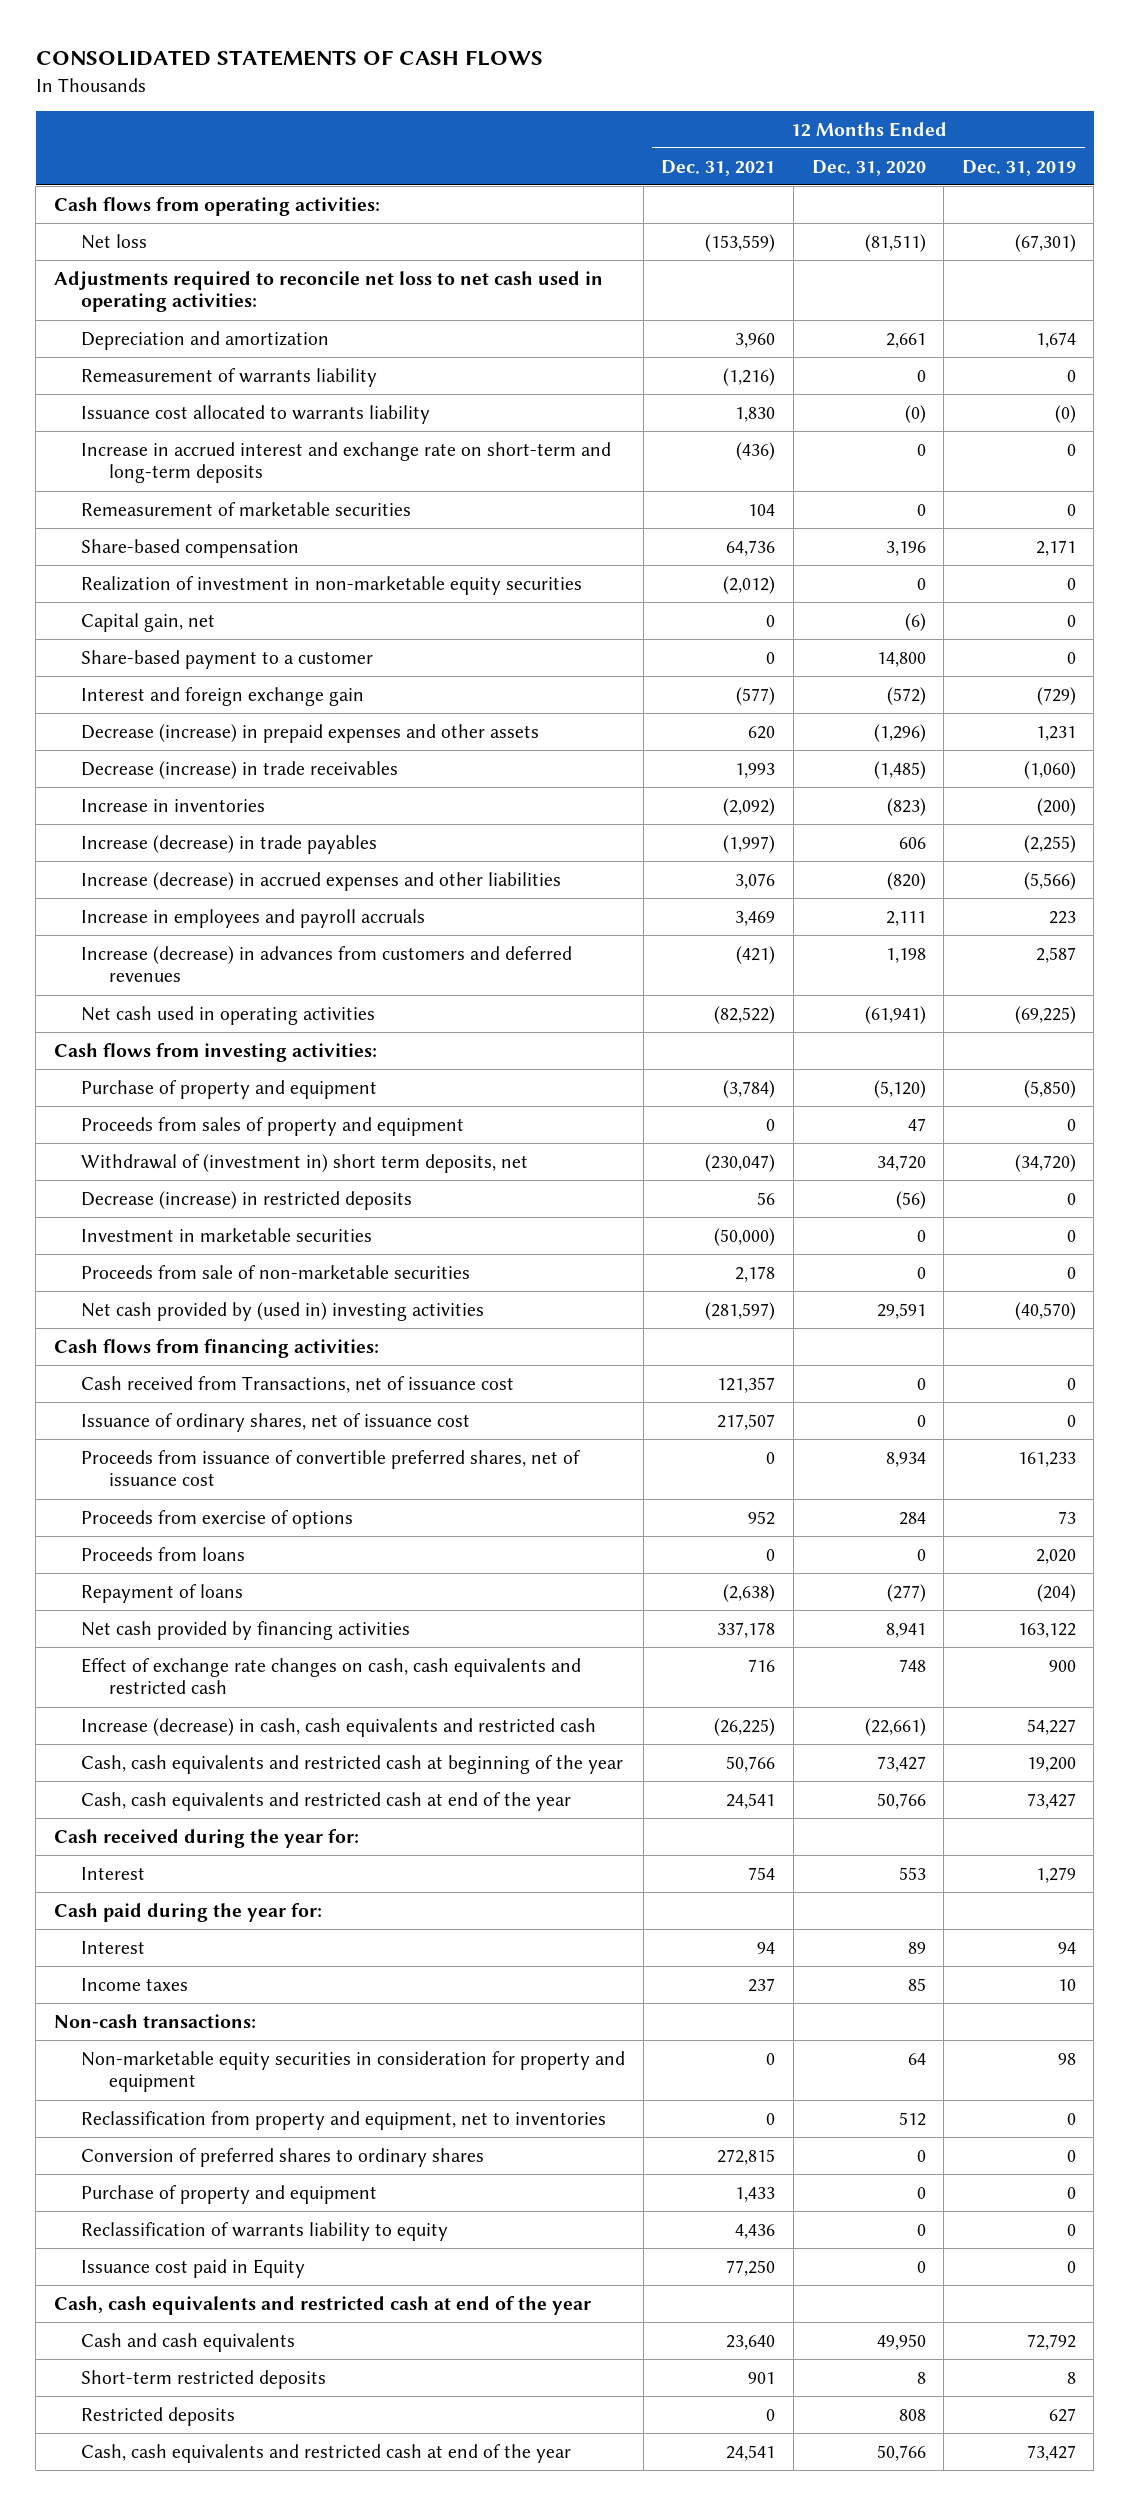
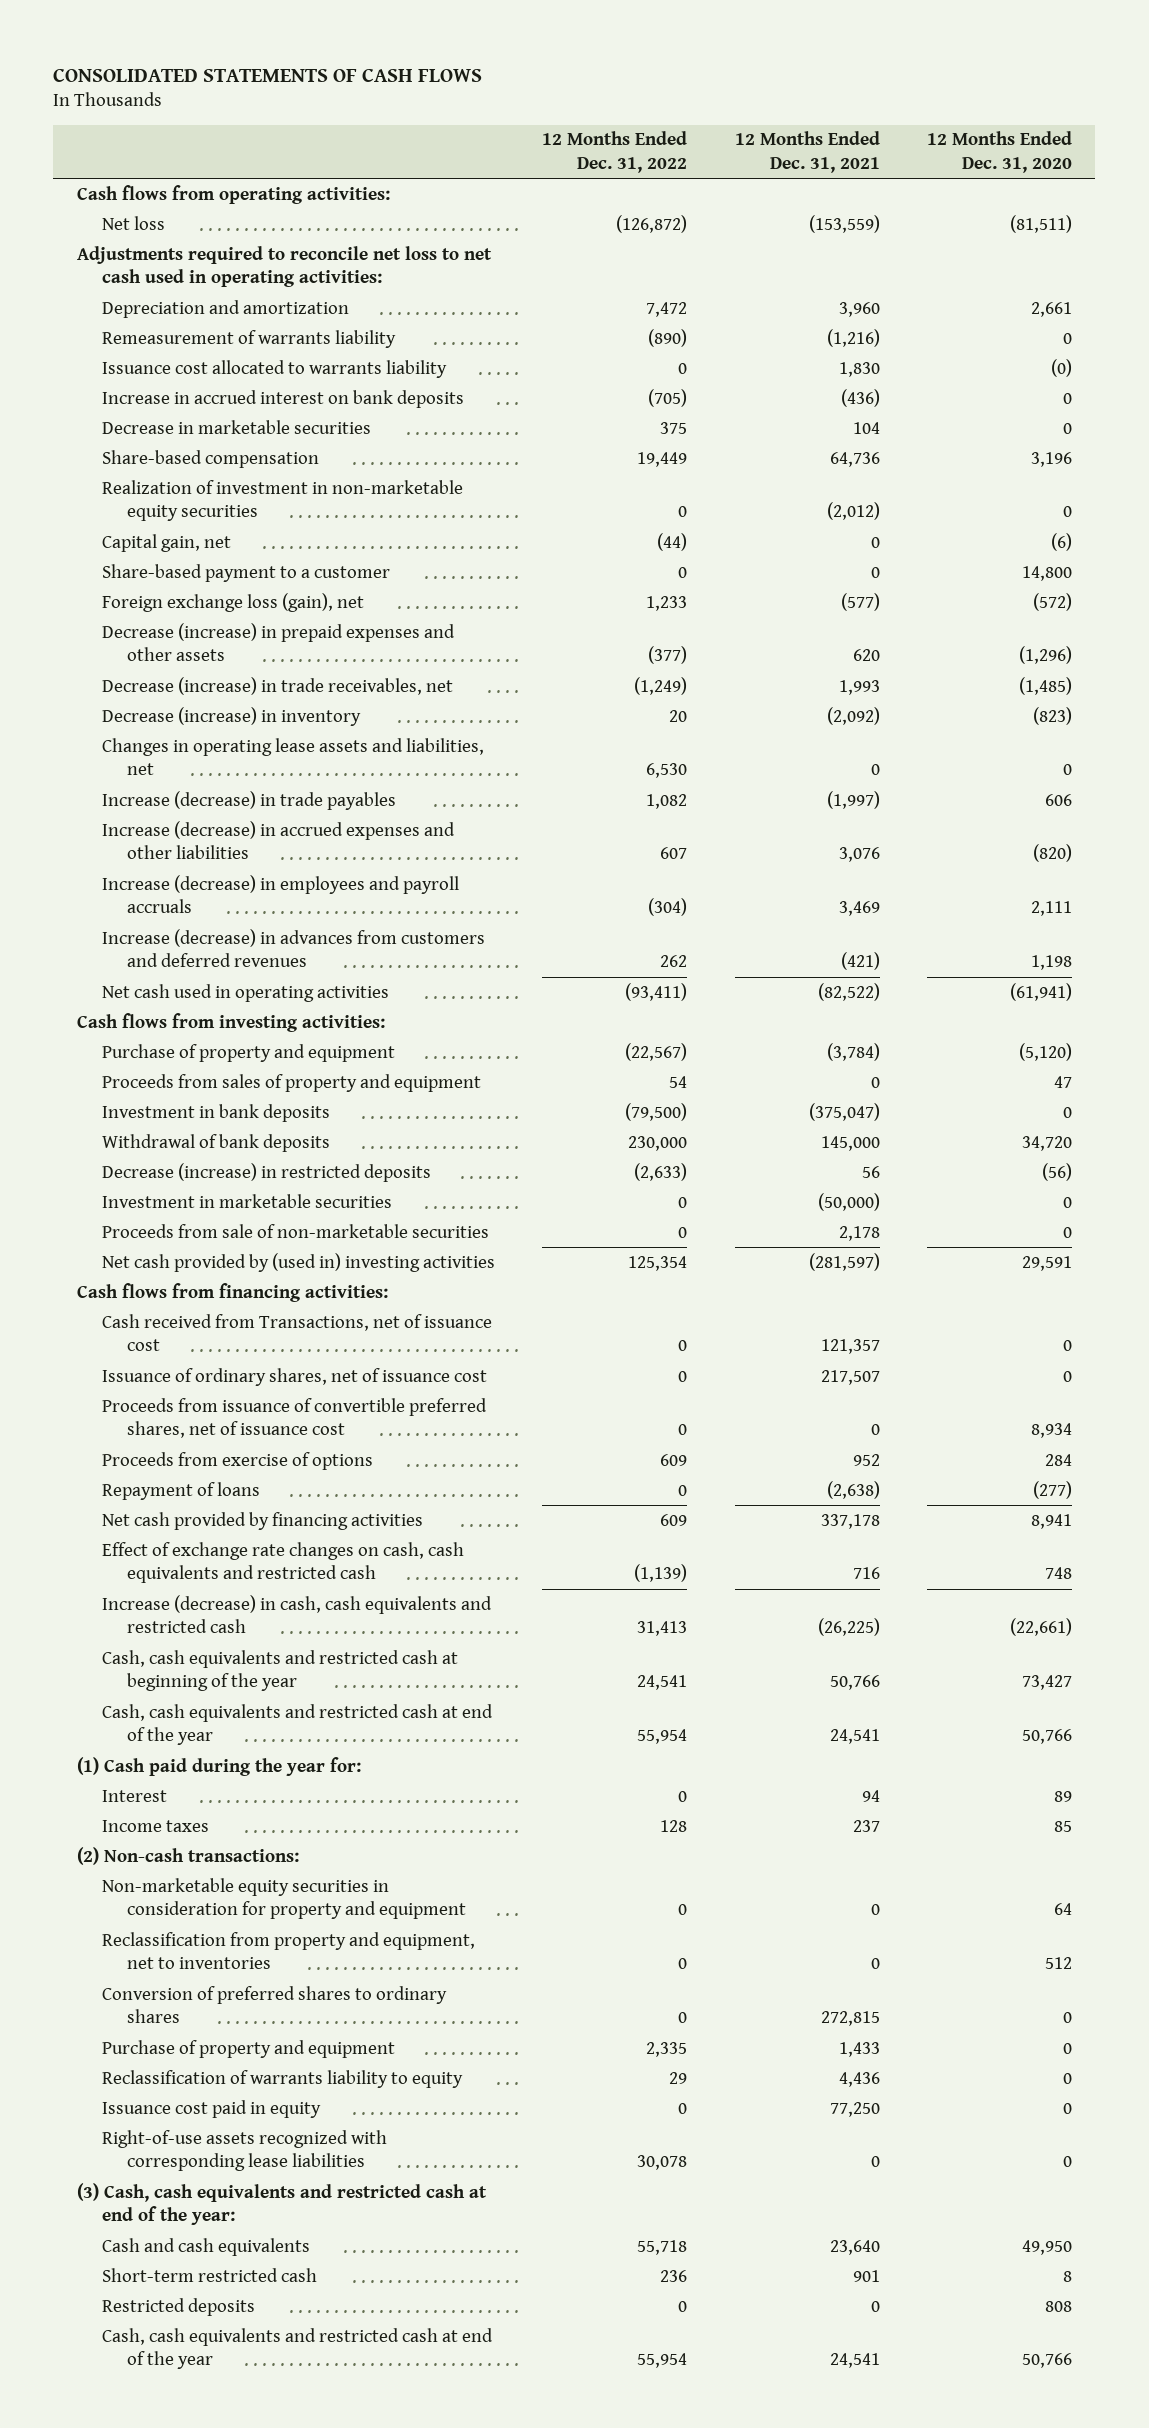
[961,159,1076,176] Dec. 31, 2019 -> none
none -> [542,131,688,174] 12 Months Ended Dec. 31, 2022
[81,441,612,484] Increase in accrued interest and exchange rate on short-term and long-term deposits -> [102,389,465,408] Increase in accrued interest on bank deposits
[81,501,412,516] Remeasurement of marketable securities -> [102,419,372,434] Decrease in marketable securities
[81,686,365,706] Interest and foreign exchange gain -> [102,592,365,612] Foreign exchange loss (gain), net
[81,760,399,779] Decrease (increase) in trade receivables -> [102,676,454,695] Decrease (increase) in trade receivables, net
[81,798,266,812] Increase in inventories -> [102,706,362,726] Decrease (increase) in inventory
none -> [102,737,485,776] Changes in operating lease assets and liabilities, net
[81,908,426,928] Increase in employees and payroll accruals -> [102,874,460,914] Increase (decrease) in employees and payroll accruals
none -> [102,1103,331,1122] Investment in bank deposits
[81,1153,529,1173] Withdrawal of (investment in) short term deposits, net -> [102,1133,331,1152] Withdrawal of bank deposits
[705,1153,776,1172] (230,047) -> [820,1135,880,1151] 145,000
[81,1546,246,1561] Proceeds from loans -> none
[81,1866,146,1880] Interest -> none
[53,1902,322,1922] Cash paid during the year for: -> none
[53,1828,359,1848] Cash received during the year for: -> [76,1756,361,1776] (1) Cash paid during the year for:
[53,2013,256,2028] Non-cash transactions: -> [76,1846,299,1865] (2) Non-cash transactions:
[81,2258,306,2278] Issuance cost paid in Equity -> [102,2099,322,2118] Issuance cost paid in equity
none -> [102,2129,388,2172] Right-of-use assets recognized with corresponding lease liabilities
[53,2295,591,2315] Cash, cash equivalents and restricted cash at end of the year -> [76,2182,487,2226] (3) Cash, cash equivalents and restricted cash at end of the year:
[81,2369,327,2389] Short-term restricted deposits -> [102,2267,318,2282] Short-term restricted cash

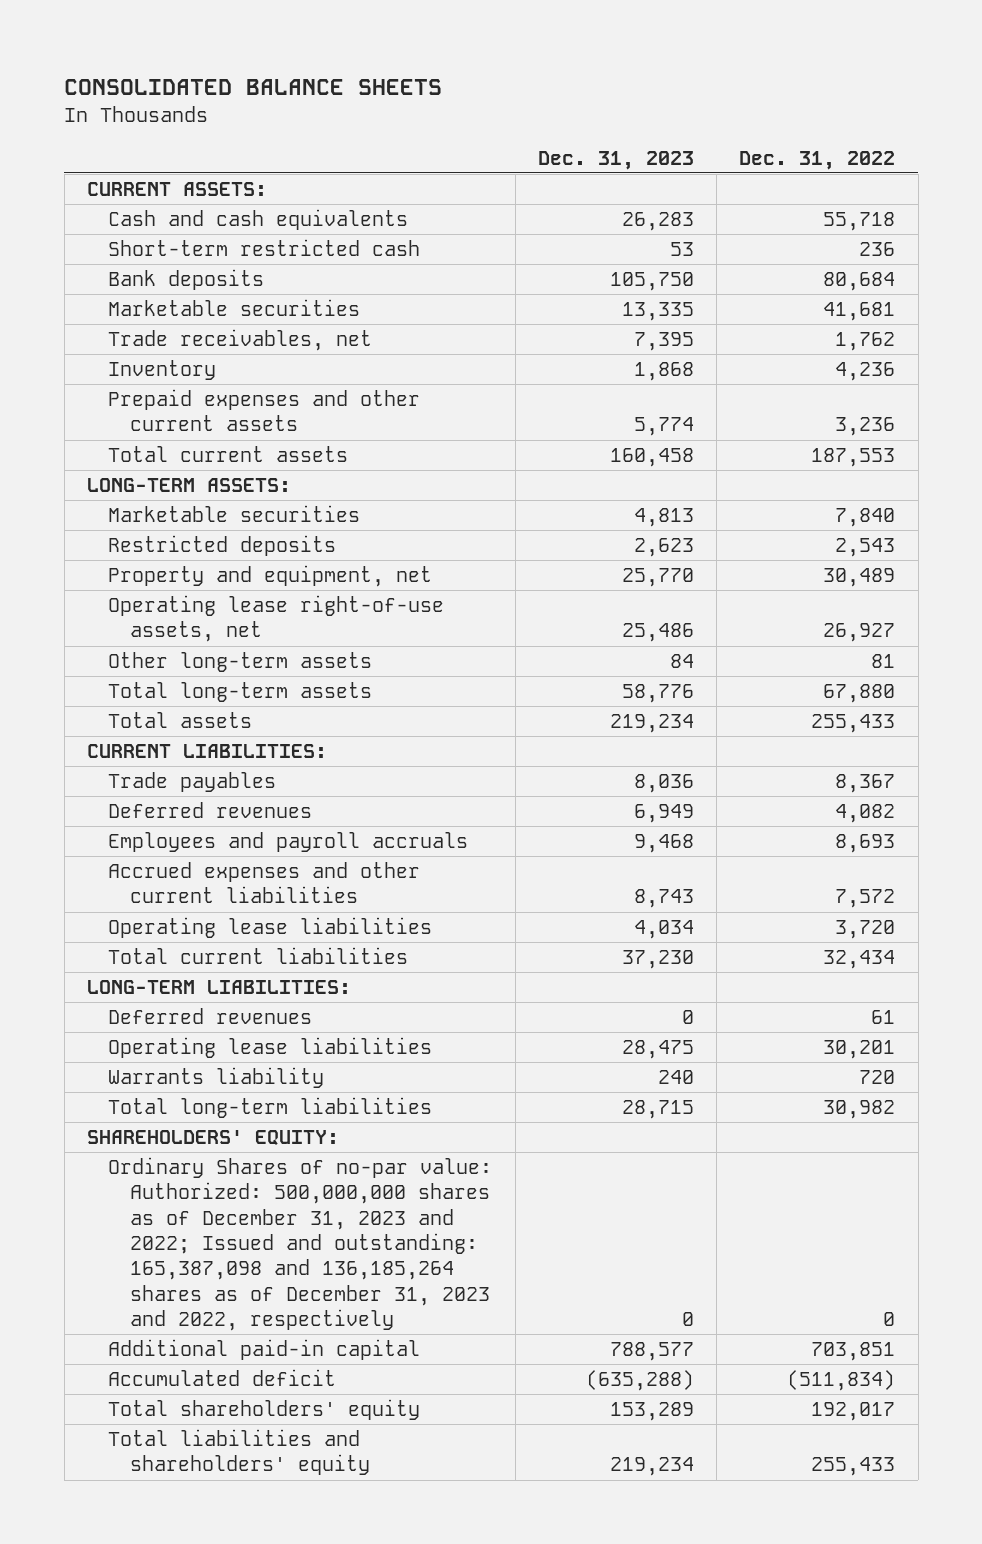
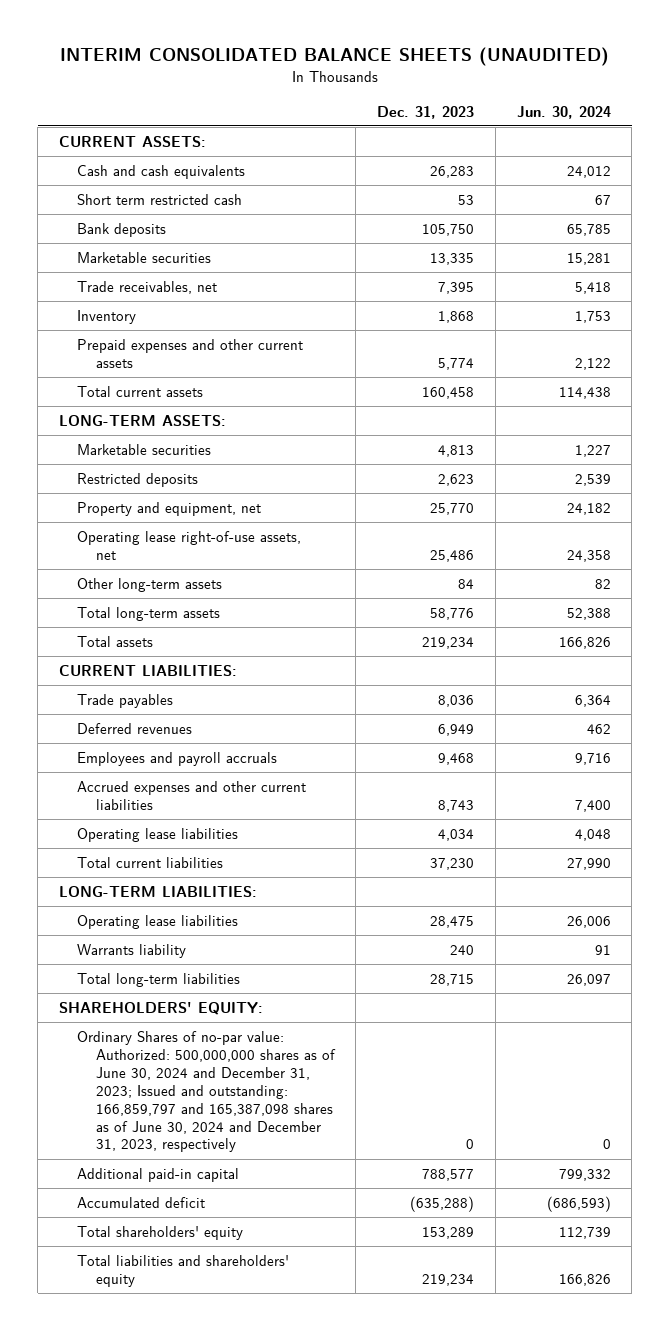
[64,79,443,96] CONSOLIDATED BALANCE SHEETS -> [59,47,609,67] INTERIM CONSOLIDATED BALANCE SHEETS (UNAUDITED)
[739,150,896,170] Dec. 31, 2022 -> none
none -> [516,105,611,119] Jun. 30, 2024
[108,239,421,257] Short-term restricted cash -> [77,193,243,205] Short term restricted cash
[108,1008,313,1025] Deferred revenues -> none
[108,1157,493,1332] Ordinary Shares of no-par value: Authorized: 500,000,000 shares as of December 31, 2023 and 2022; Issued and outstanding: 165,387,098 and 136,185,264 shares as of December 31, 2023 and 2022, respectively -> [77,1030,336,1153] Ordinary Shares of no-par value: Authorized: 500,000,000 shares as of June 30, 2024 and December 31, 2023; Issued and outstanding: 166,859,797 and 165,387,098 shares as of June 30, 2024 and December 31, 2023, respectively

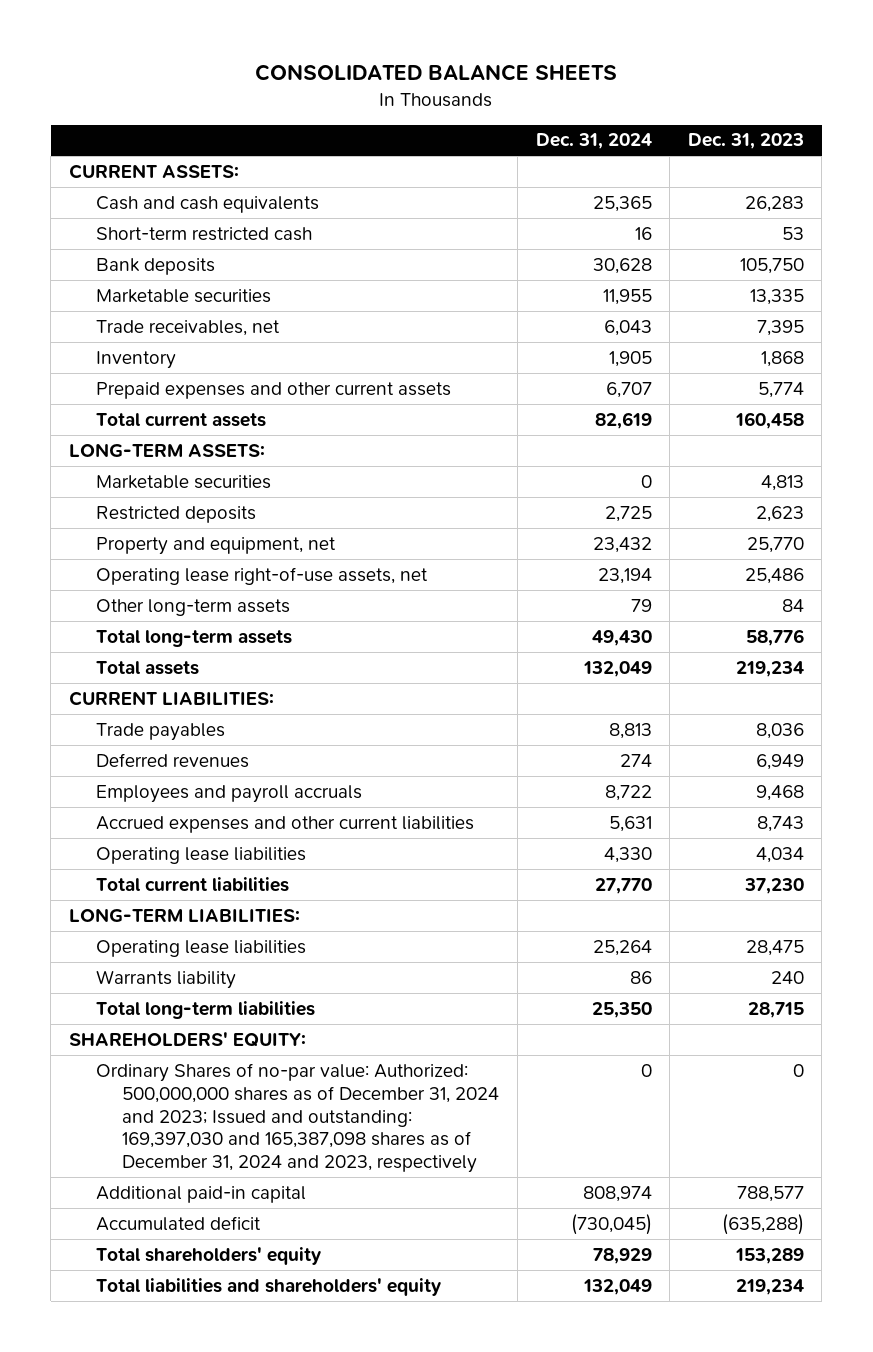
[59,47,609,67] INTERIM CONSOLIDATED BALANCE SHEETS (UNAUDITED) -> [255,64,618,82] CONSOLIDATED BALANCE SHEETS
[516,105,611,119] Jun. 30, 2024 -> none
none -> [535,133,652,150] Dec. 31, 2024
[77,193,243,205] Short term restricted cash -> [95,226,312,241] Short-term restricted cash
[77,1030,336,1153] Ordinary Shares of no-par value: Authorized: 500,000,000 shares as of June 30, 2024 and December 31, 2023; Issued and outstanding: 166,859,797 and 165,387,098 shares as of June 30, 2024 and December 31, 2023, respectively -> [95,1062,500,1174] Ordinary Shares of no-par value: Authorized: 500,000,000 shares as of December 31, 2024 and 2023; Issued and outstanding: 169,397,030 and 165,387,098 shares as of December 31, 2024 and 2023, respectively

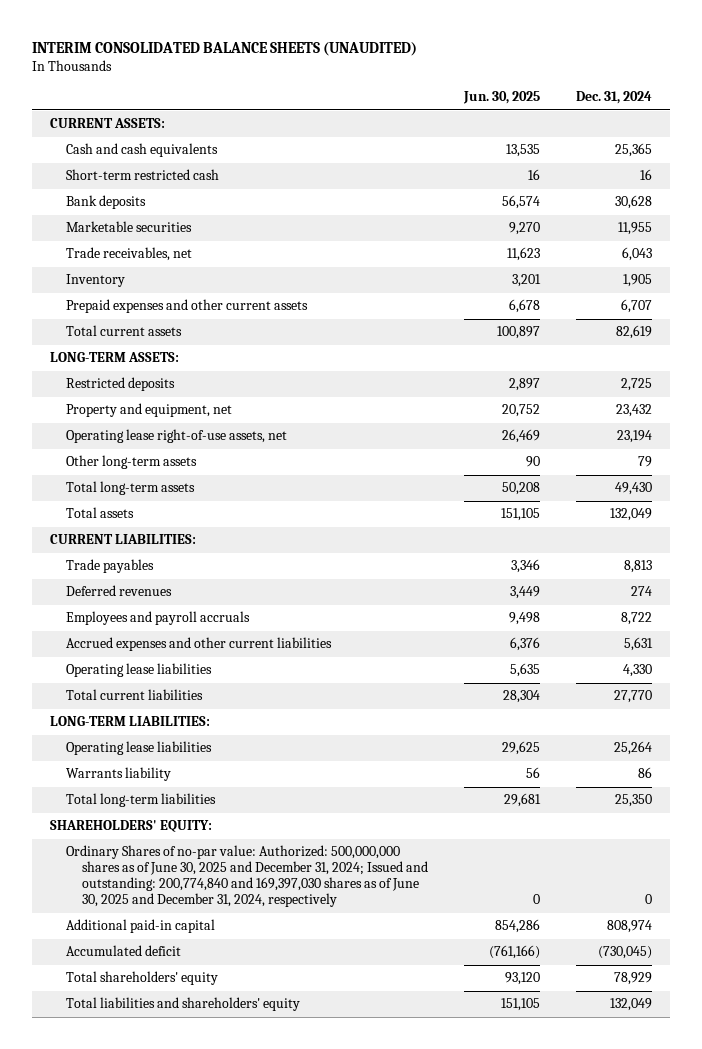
[255,64,618,82] CONSOLIDATED BALANCE SHEETS -> [32,41,418,56] INTERIM CONSOLIDATED BALANCE SHEETS (UNAUDITED)
[687,133,804,150] Dec. 31, 2023 -> none
none -> [462,91,540,105] Jun. 30, 2025
[95,474,271,489] Marketable securities -> none
[95,1062,500,1174] Ordinary Shares of no-par value: Authorized: 500,000,000 shares as of December 31, 2024 and 2023; Issued and outstanding: 169,397,030 and 165,387,098 shares as of December 31, 2024 and 2023, respectively -> [66,845,428,908] Ordinary Shares of no-par value: Authorized: 500,000,000 shares as of June 30, 2025 and December 31, 2024; Issued and outstanding: 200,774,840 and 169,397,030 shares as of June 30, 2025 and December 31, 2024, respectively

